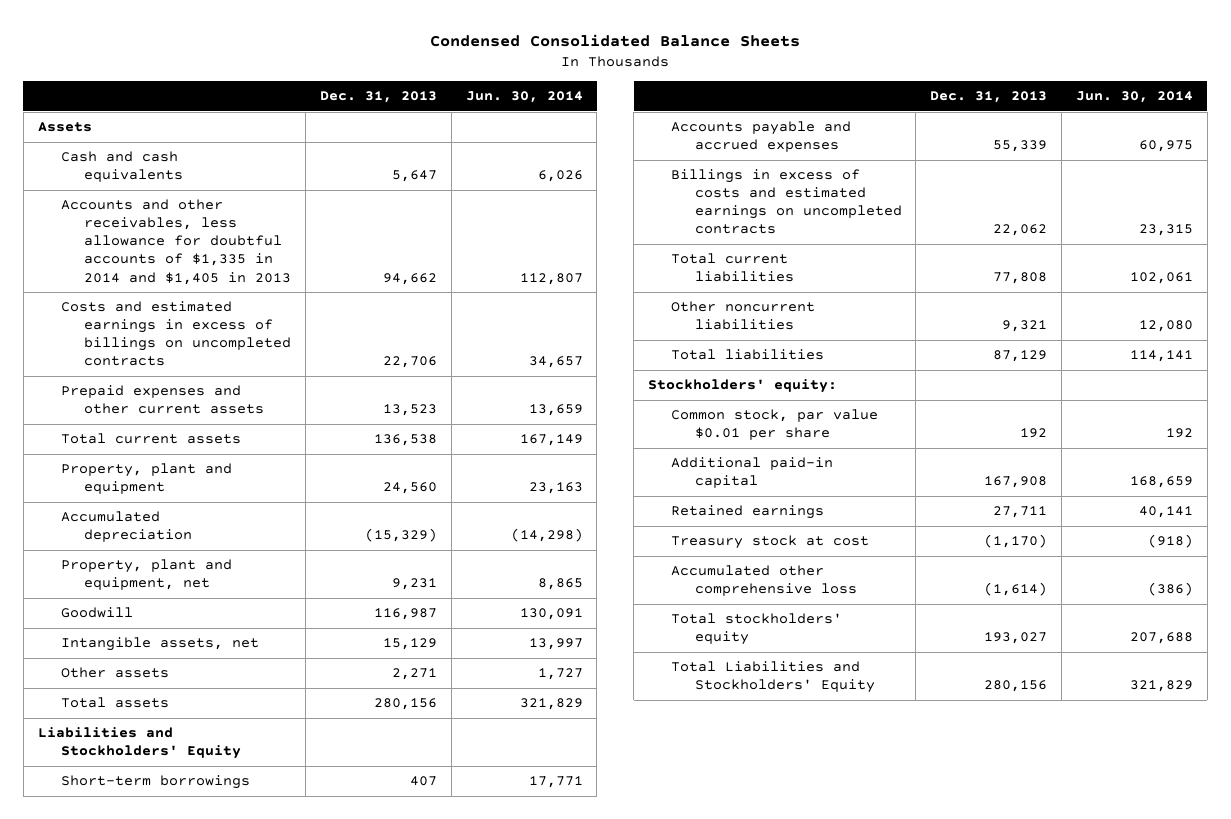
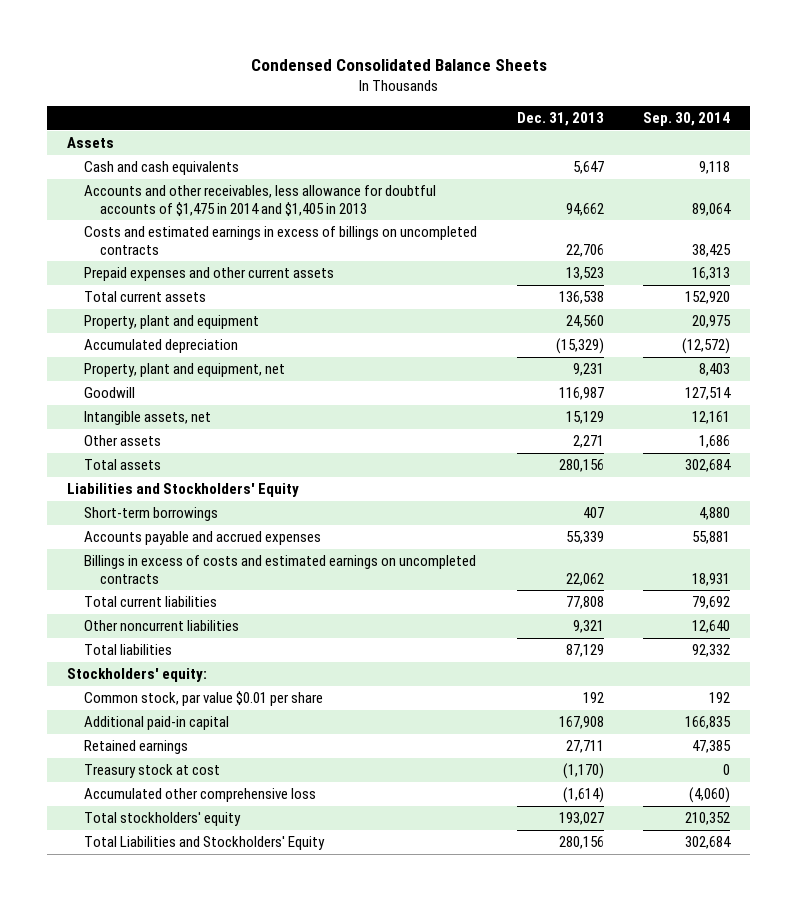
[465,91,583,104] Jun. 30, 2014 -> none
none -> [643,111,731,126] Sep. 30, 2014
[60,199,292,285] Accounts and other receivables, less allowance for doubtful accounts of $1,335 in 2014 and $1,405 in 2013 -> [83,185,436,216] Accounts and other receivables, less allowance for doubtful accounts of $1,475 in 2014 and $1,405 in 2013

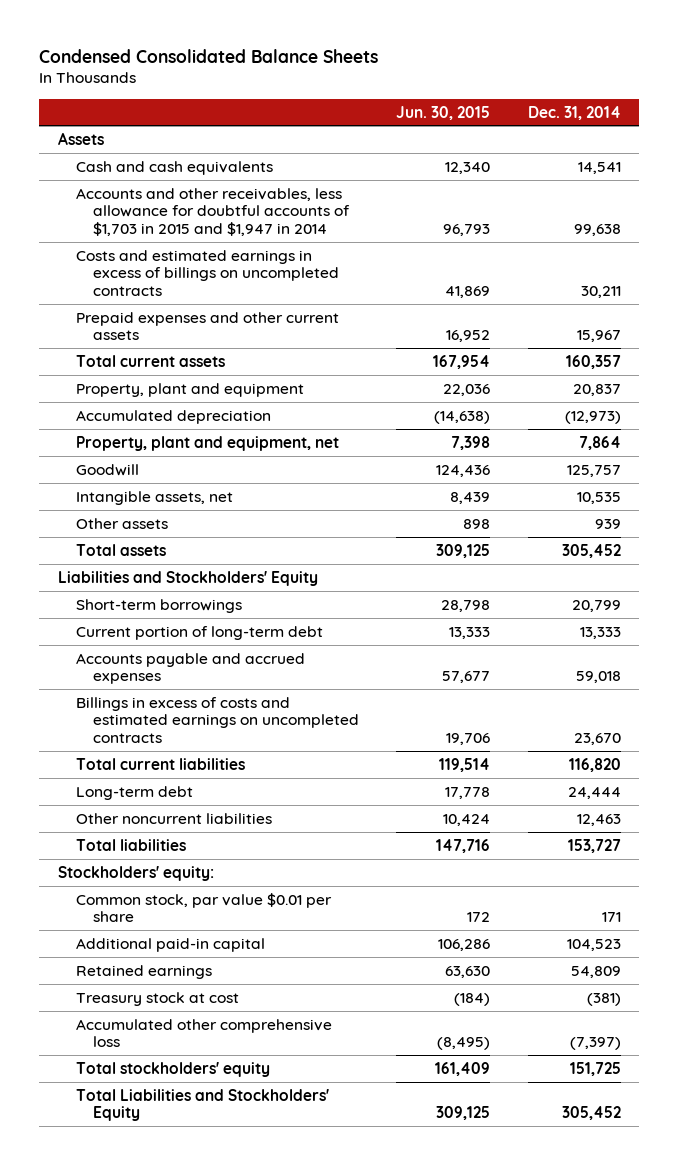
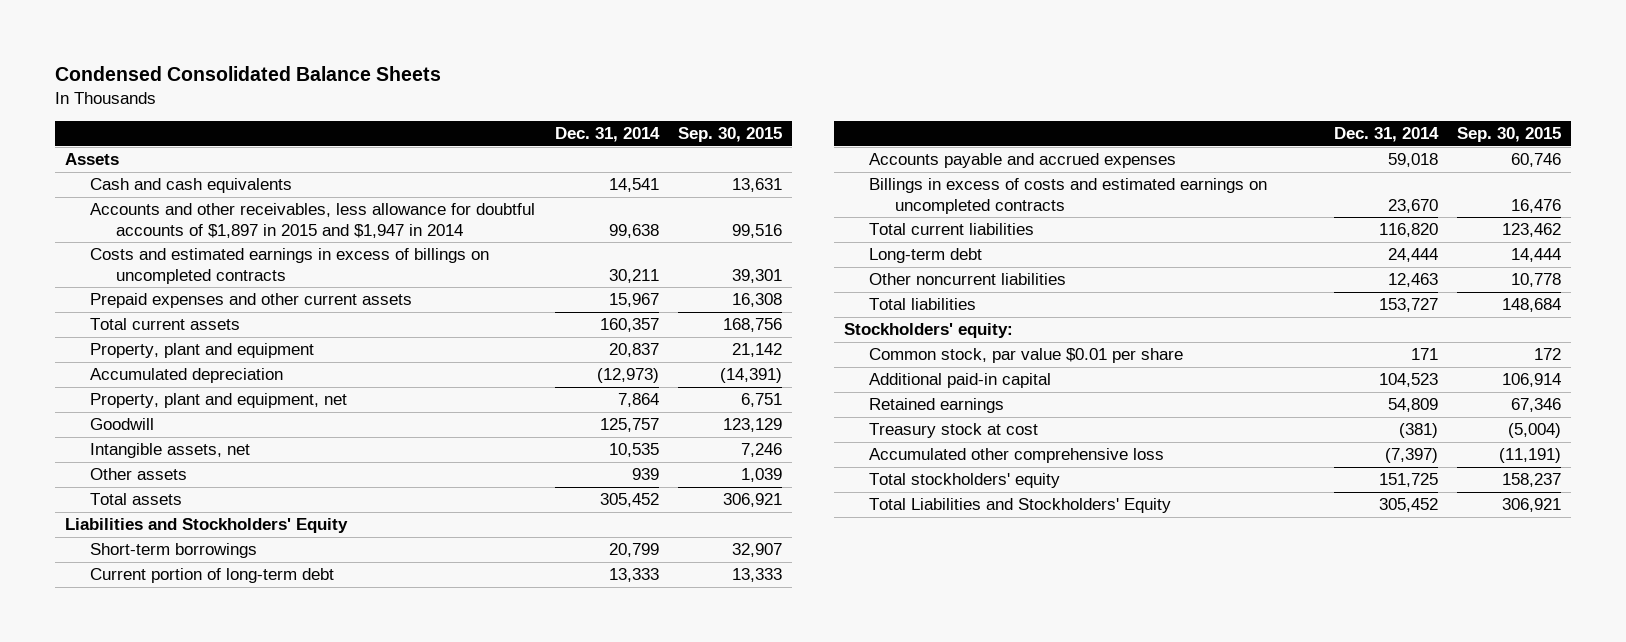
[396,105,491,120] Jun. 30, 2015 -> none
none -> [678,126,783,142] Sep. 30, 2015
[75,187,351,237] Accounts and other receivables, less allowance for doubtful accounts of $1,703 in 2015 and $1,947 in 2014 -> [90,203,536,238] Accounts and other receivables, less allowance for doubtful accounts of $1,897 in 2015 and $1,947 in 2014

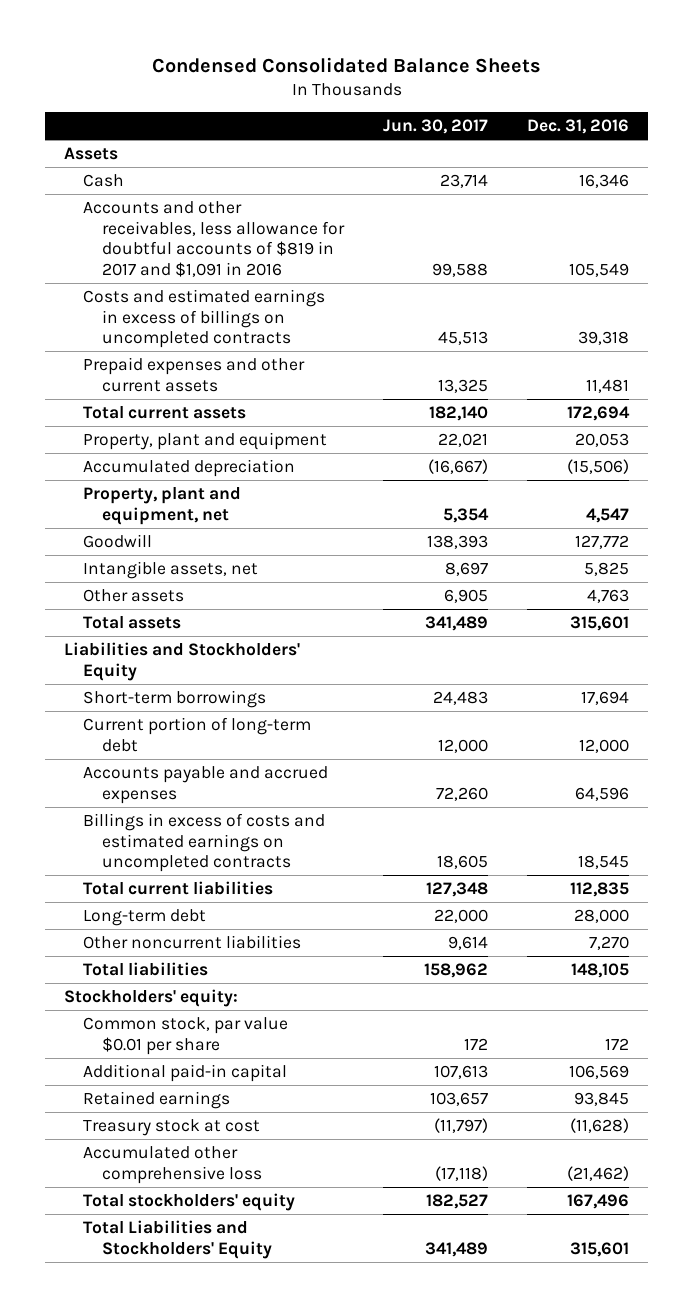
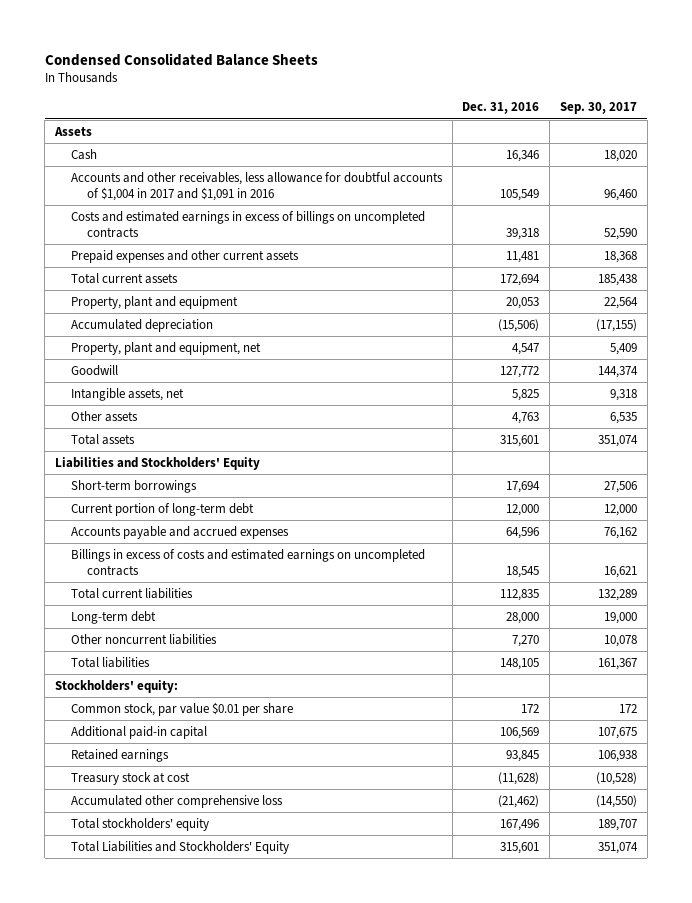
[382,119,488,135] Jun. 30, 2017 -> none
none -> [559,102,637,115] Sep. 30, 2017
[83,200,346,277] Accounts and other receivables, less allowance for doubtful accounts of $819 in 2017 and $1,091 in 2016 -> [71,171,444,202] Accounts and other receivables, less allowance for doubtful accounts of $1,004 in 2017 and $1,091 in 2016

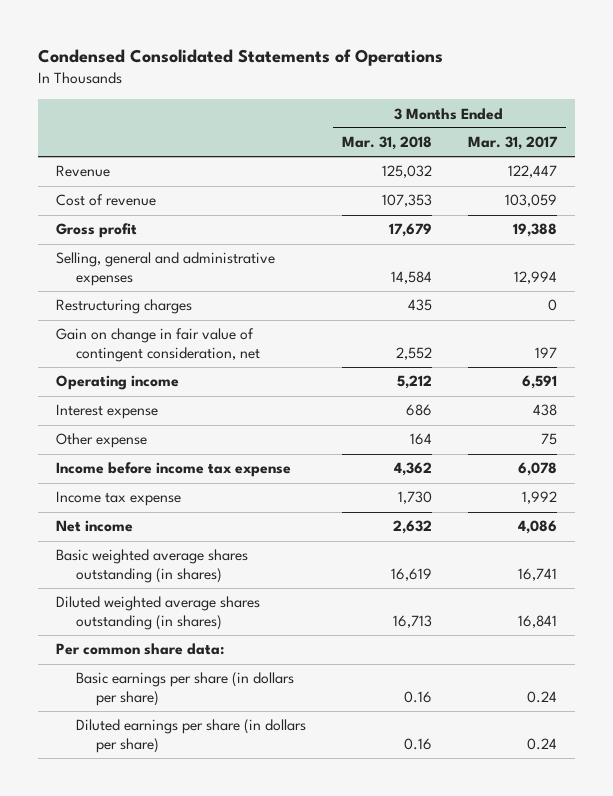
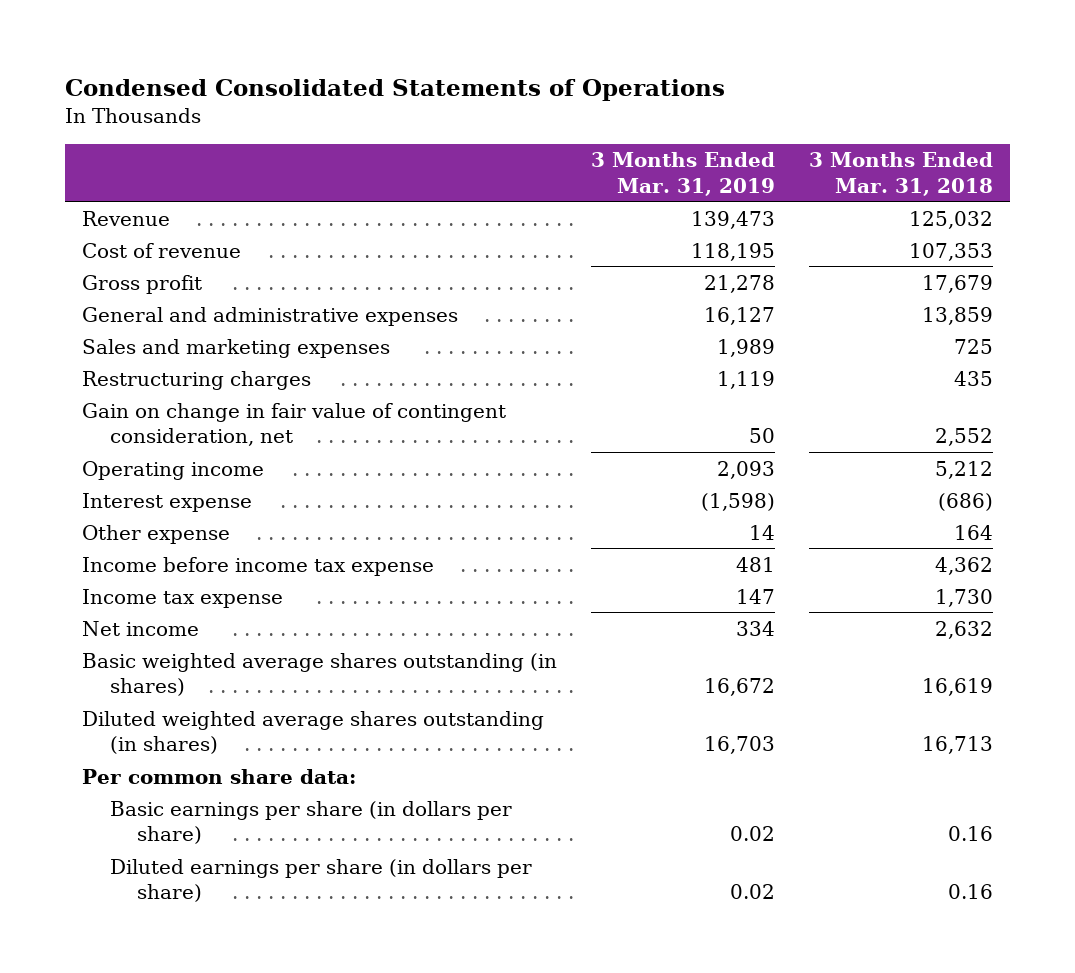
[467,136,558,151] Mar. 31, 2017 -> none
none -> [591,152,776,196] 3 Months Ended Mar. 31, 2019
[55,252,275,286] Selling, general and administrative expenses -> [82,306,459,326] General and administrative expenses
[390,270,432,284] 14,584 -> [922,306,994,325] 13,859
none -> [82,338,391,358] Sales and marketing expenses
[405,404,432,417] 686 -> [938,492,994,511] (686)

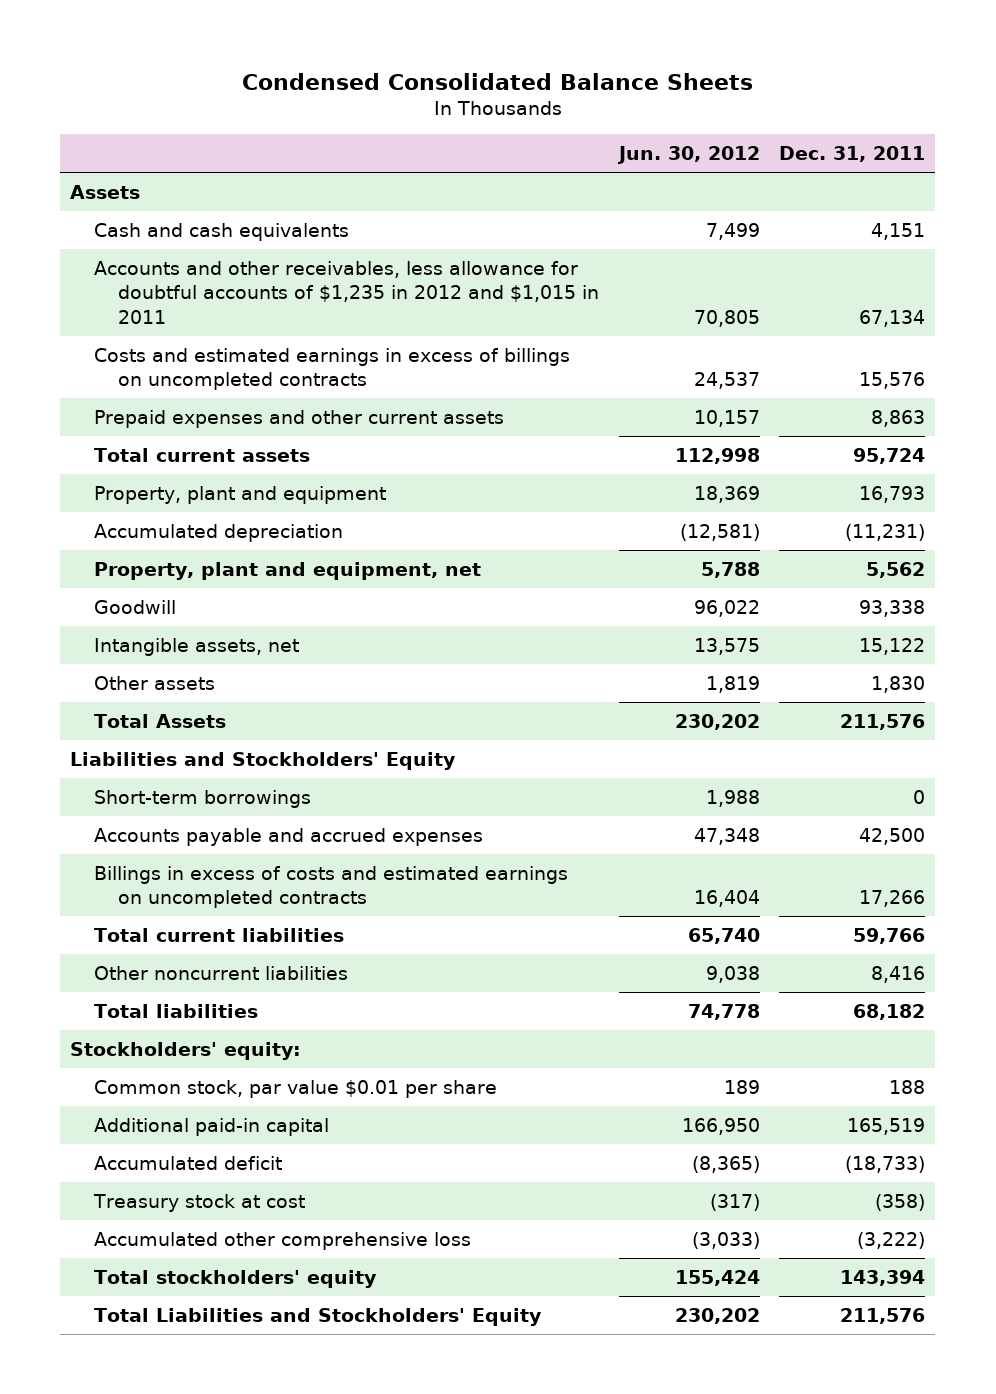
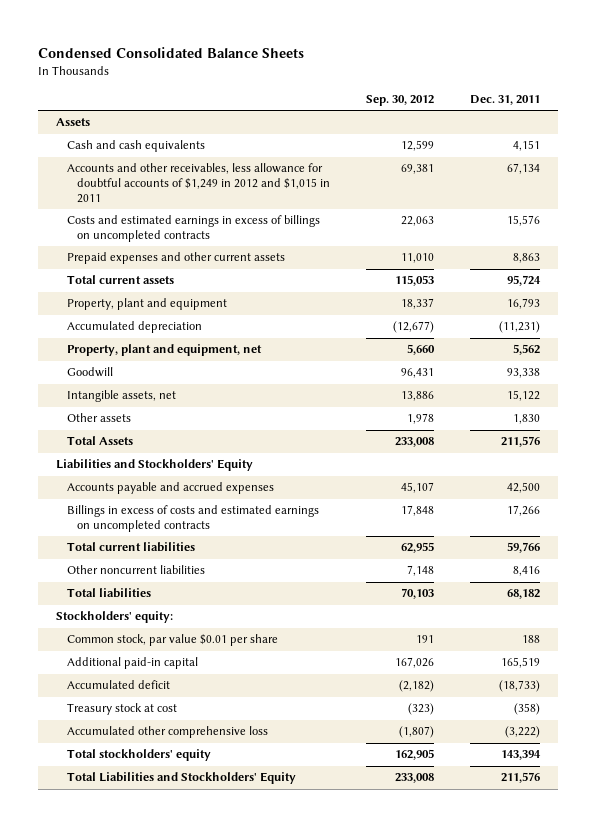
[616,145,760,164] Jun. 30, 2012 -> none
none -> [366,94,435,106] Sep. 30, 2012
[94,260,599,324] Accounts and other receivables, less allowance for doubtful accounts of $1,235 in 2012 and $1,015 in 2011 -> [66,163,331,203] Accounts and other receivables, less allowance for doubtful accounts of $1,249 in 2012 and $1,015 in 2011
[94,789,312,808] Short-term borrowings -> none

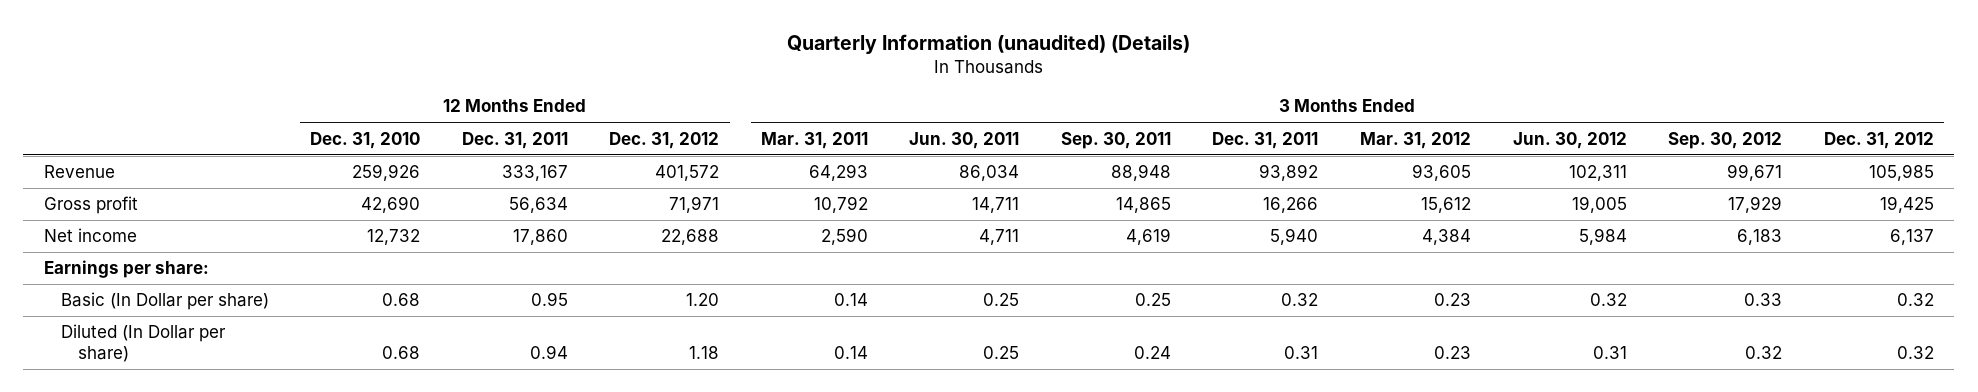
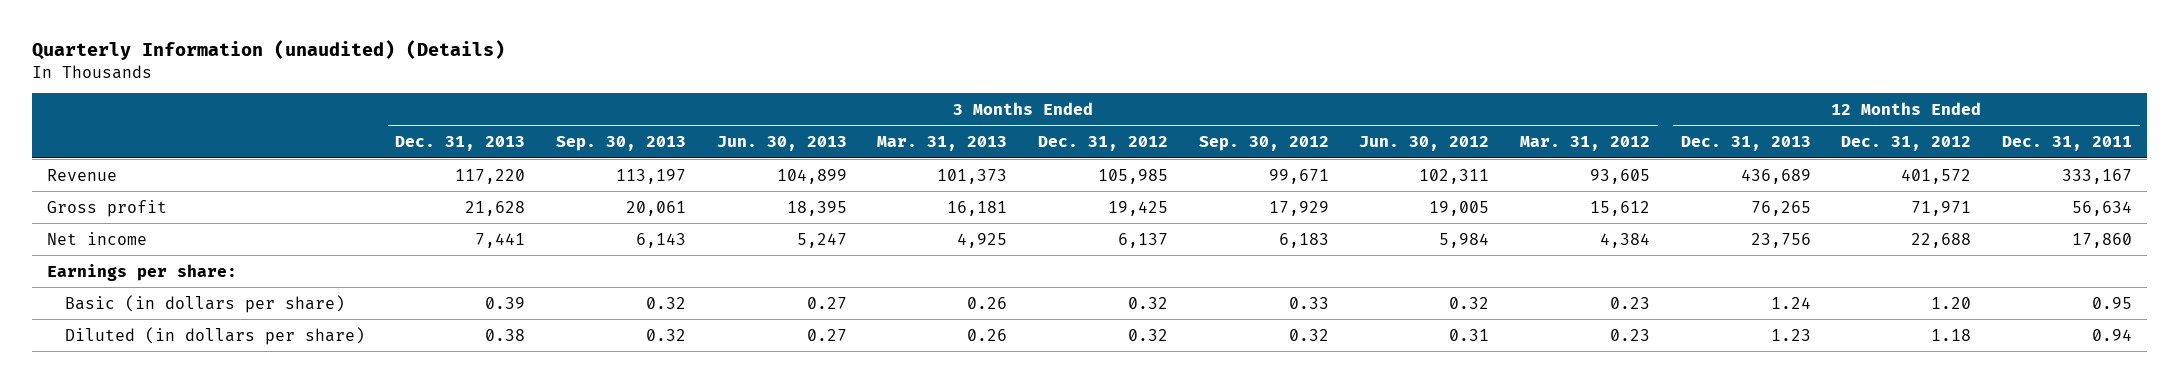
[310,131,421,149] Dec. 31, 2010 -> none
[760,131,868,149] Mar. 31, 2011 -> none
[909,131,1020,149] Jun. 30, 2011 -> none
[1060,131,1171,149] Sep. 30, 2011 -> none
[1212,131,1319,149] Dec. 31, 2011 -> none
none -> [395,136,526,152] Dec. 31, 2013
none -> [555,136,686,152] Sep. 30, 2013
none -> [716,136,847,152] Jun. 30, 2013
none -> [877,136,1008,152] Mar. 31, 2013
none -> [1680,136,1811,152] Dec. 31, 2013
[60,292,269,311] Basic (In Dollar per share) -> [64,294,345,313] Basic (in dollars per share)
[60,324,226,363] Diluted (In Dollar per share) -> [64,326,365,345] Diluted (in dollars per share)

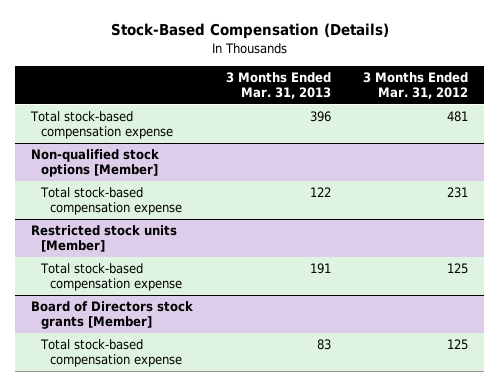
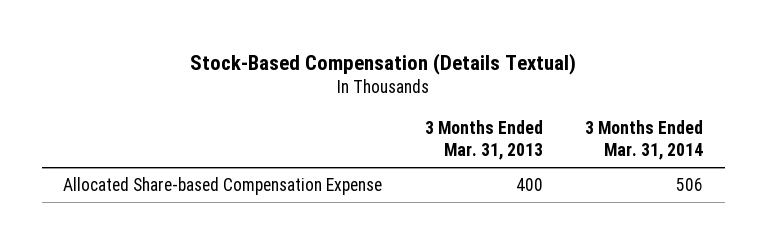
[110,23,389,40] Stock-Based Compensation (Details) -> [190,52,577,75] Stock-Based Compensation (Details Textual)
[362,72,468,100] 3 Months Ended Mar. 31, 2012 -> none
none -> [585,120,704,161] 3 Months Ended Mar. 31, 2014
[31,149,160,178] Non-qualified stock options [Member] -> none
[39,187,183,216] Total stock-based compensation expense -> none
[31,225,178,253] Restricted stock units [Member] -> none
[39,263,183,292] Total stock-based compensation expense -> none
[31,301,194,330] Board of Directors stock grants [Member] -> none
[39,339,183,368] Total stock-based compensation expense -> none
[30,111,173,140] Total stock-based compensation expense -> [63,177,383,196] Allocated Share-based Compensation Expense
[309,111,331,123] 396 -> [515,178,543,192] 400

